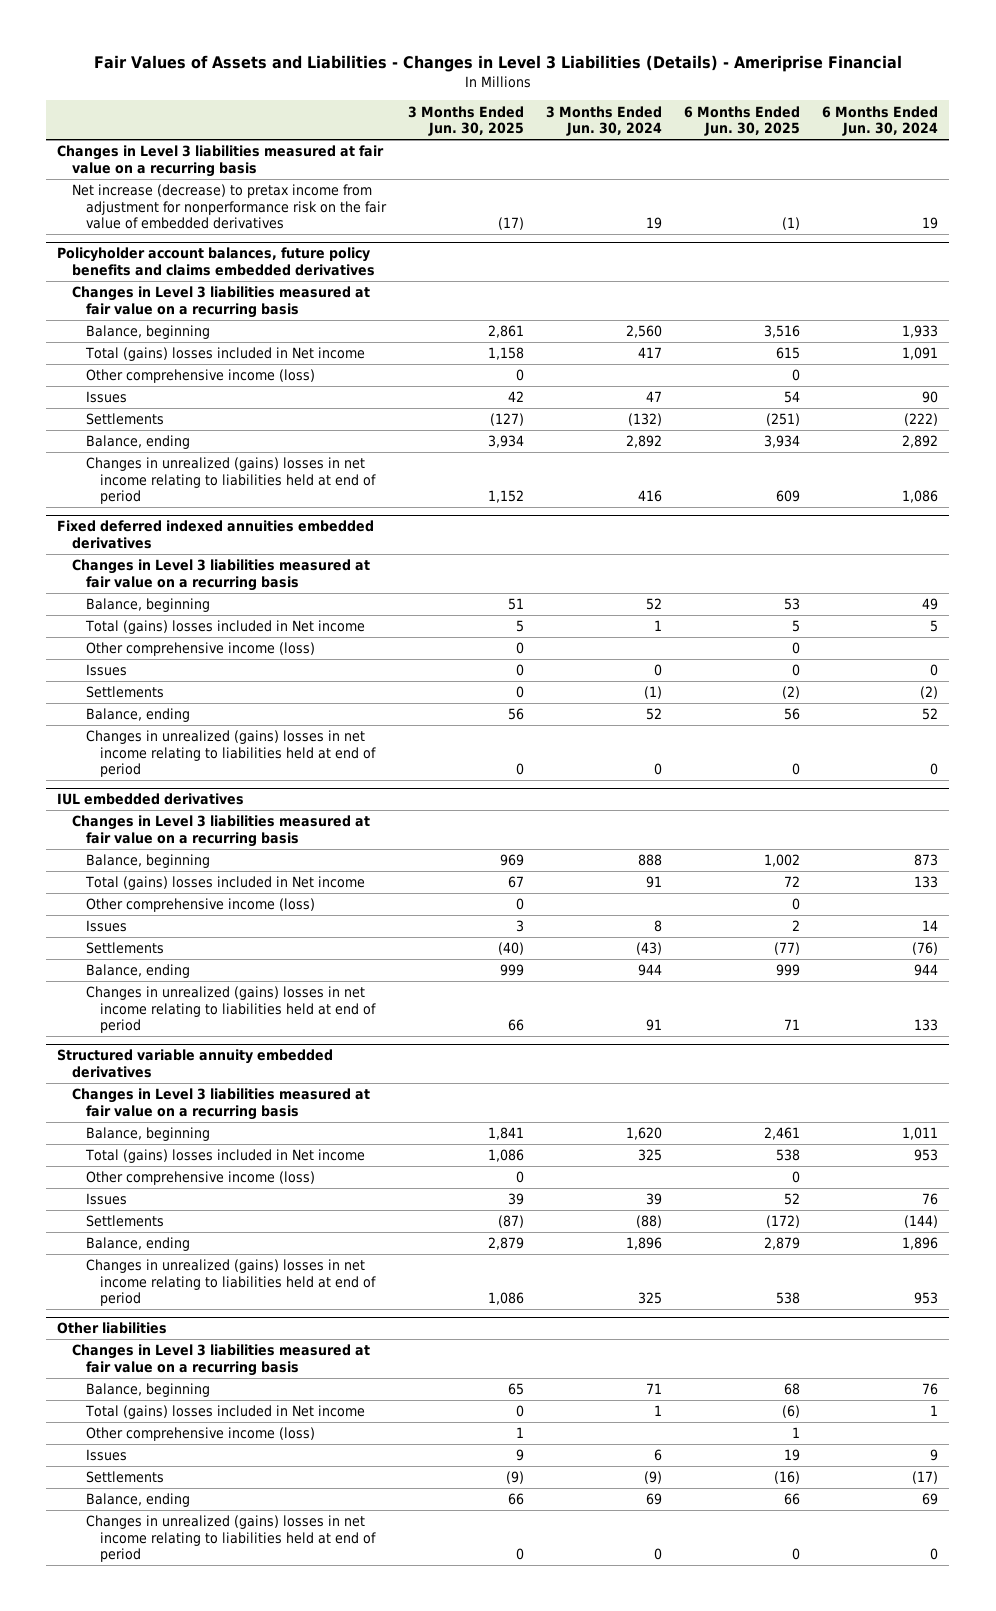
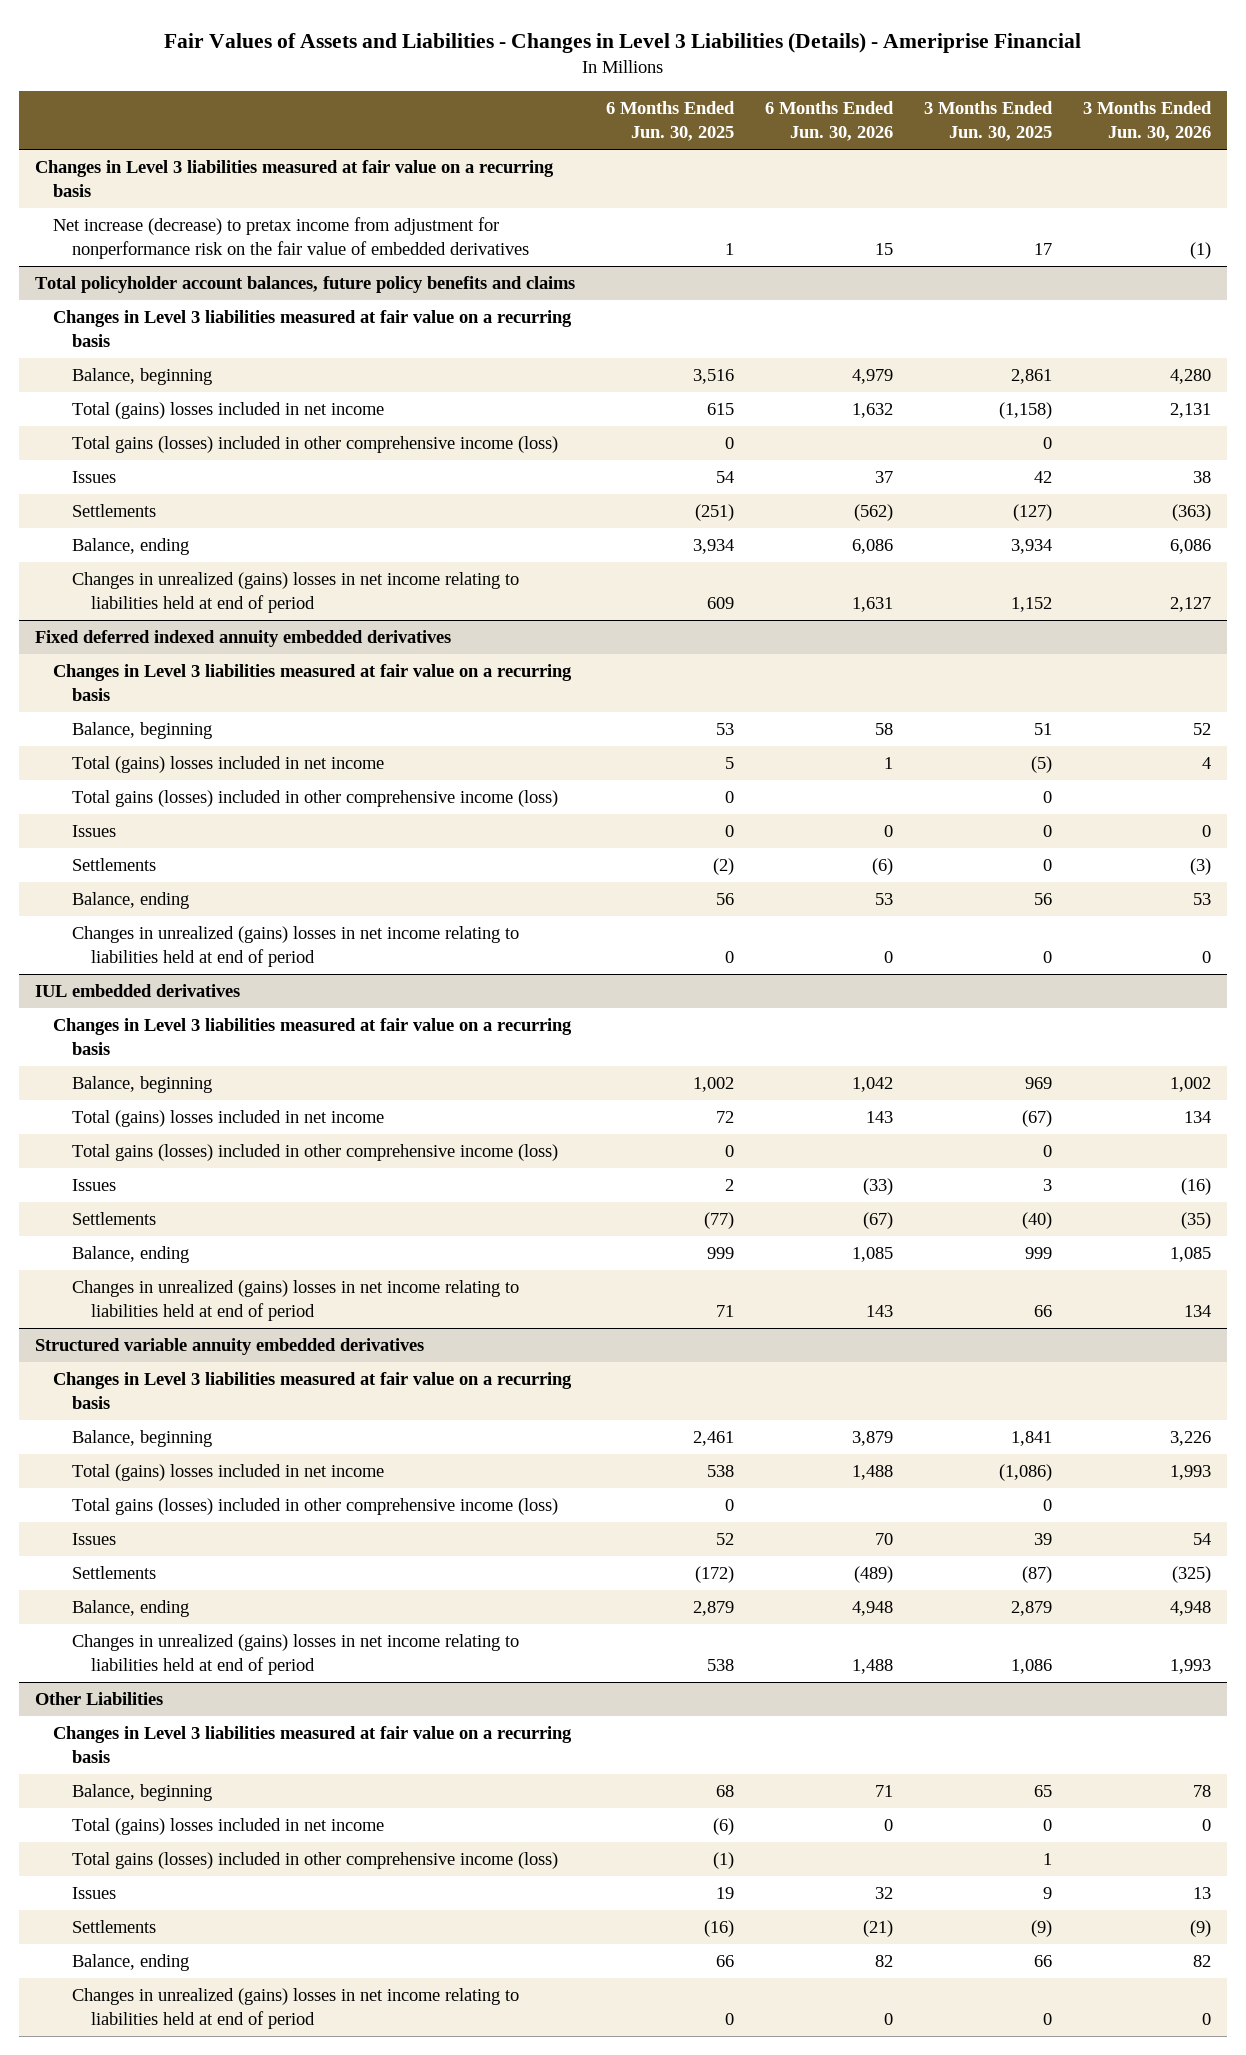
[546,105,663,137] 3 Months Ended Jun. 30, 2024 -> none
[822,105,939,137] 6 Months Ended Jun. 30, 2024 -> none
none -> [765,101,895,142] 6 Months Ended Jun. 30, 2026
none -> [1083,101,1213,142] 3 Months Ended Jun. 30, 2026
[497,217,524,231] (17) -> [1034,242,1053,255] 17
[782,217,801,231] (1) -> [724,242,734,255] 1
[57,247,375,276] Policyholder account balances, future policy benefits and claims embedded derivatives -> [34,275,575,293] Total policyholder account balances, future policy benefits and claims
[84,347,365,362] Total (gains) losses included in Net income -> [72,401,385,419] Total (gains) losses included in net income
[487,347,524,361] 1,158 -> [999,401,1053,419] (1,158)
[85,369,315,384] Other comprehensive income (loss) -> [72,435,559,453] Total gains (losses) included in other comprehensive income (loss)
[57,520,375,549] Fixed deferred indexed annuities embedded derivatives -> [34,629,451,647] Fixed deferred indexed annuity embedded derivatives
[84,620,365,635] Total (gains) losses included in Net income -> [72,755,385,773] Total (gains) losses included in net income
[515,620,524,633] 5 -> [1031,755,1053,773] (5)
[85,642,315,657] Other comprehensive income (loss) -> [72,789,559,807] Total gains (losses) included in other comprehensive income (loss)
[84,876,365,891] Total (gains) losses included in Net income -> [72,1109,385,1127] Total (gains) losses included in net income
[507,876,524,889] 67 -> [1022,1109,1053,1127] (67)
[85,898,315,913] Other comprehensive income (loss) -> [72,1143,559,1161] Total gains (losses) included in other comprehensive income (loss)
[84,1149,365,1164] Total (gains) losses included in Net income -> [72,1463,385,1481] Total (gains) losses included in net income
[487,1149,524,1163] 1,086 -> [999,1463,1053,1481] (1,086)
[85,1171,315,1186] Other comprehensive income (loss) -> [72,1497,559,1515] Total gains (losses) included in other comprehensive income (loss)
[57,1322,168,1335] Other liabilities -> [34,1691,163,1705] Other Liabilities
[84,1405,365,1420] Total (gains) losses included in Net income -> [72,1817,385,1835] Total (gains) losses included in net income
[85,1427,315,1442] Other comprehensive income (loss) -> [72,1851,559,1869] Total gains (losses) included in other comprehensive income (loss)
[792,1427,801,1439] 1 -> [712,1851,734,1869] (1)

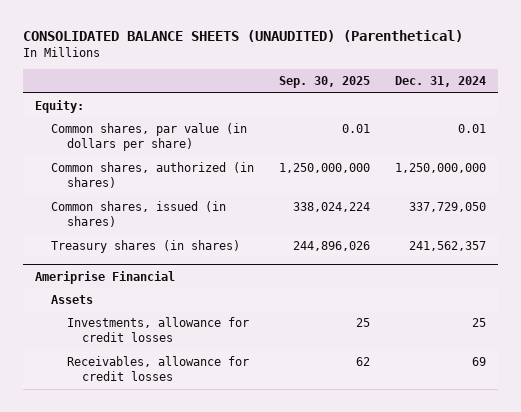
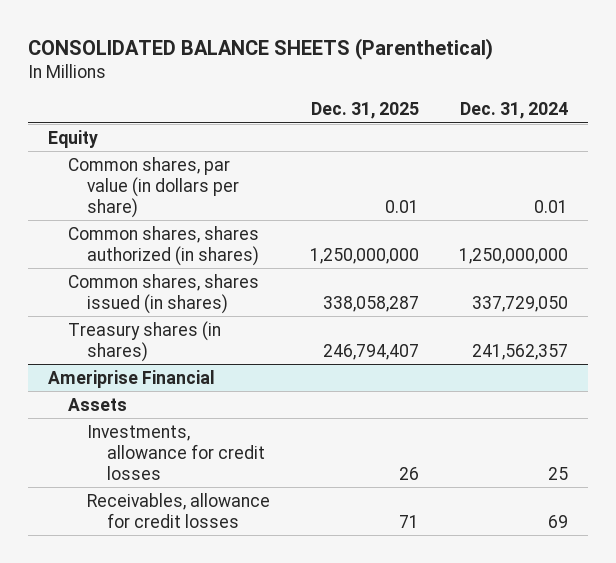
[23,30,464,43] CONSOLIDATED BALANCE SHEETS (UNAUDITED) (Parenthetical) -> [28,37,494,60] CONSOLIDATED BALANCE SHEETS (Parenthetical)
[278,76,370,89] Sep. 30, 2025 -> none
none -> [311,102,420,120] Dec. 31, 2025
[35,100,85,114] Equity: -> [47,129,98,148] Equity
[51,162,255,189] Common shares, authorized (in shares) -> [67,225,260,266] Common shares, shares authorized (in shares)
[51,201,227,228] Common shares, issued (in shares) -> [67,273,259,314] Common shares, shares issued (in shares)

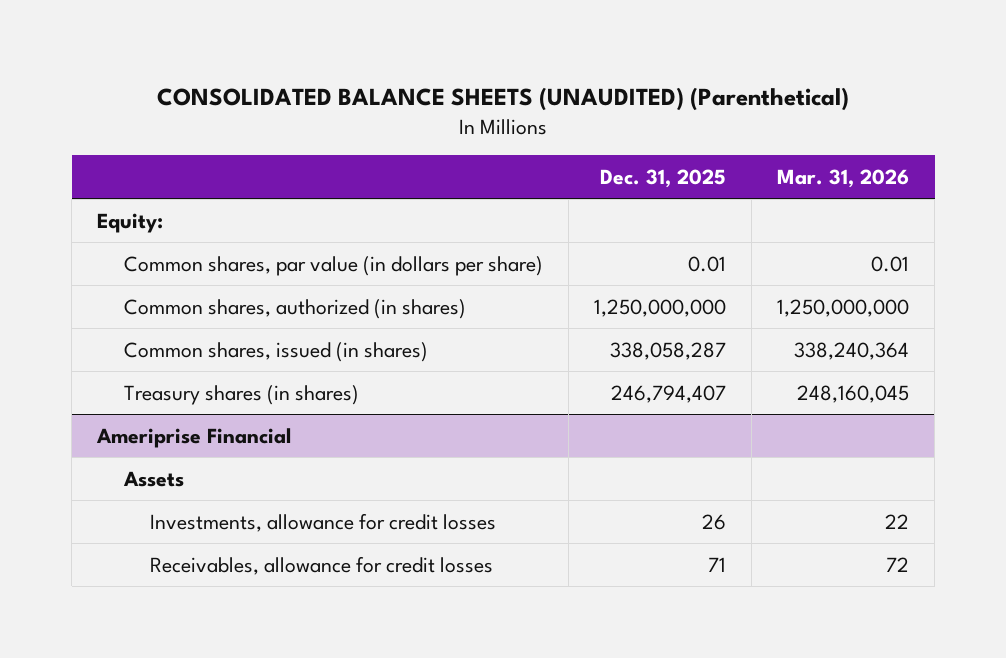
[28,37,494,60] CONSOLIDATED BALANCE SHEETS (Parenthetical) -> [157,86,850,111] CONSOLIDATED BALANCE SHEETS (UNAUDITED) (Parenthetical)
[459,102,568,120] Dec. 31, 2024 -> none
none -> [777,168,910,188] Mar. 31, 2026
[47,129,98,148] Equity -> [97,212,164,233] Equity:
[67,225,260,266] Common shares, shares authorized (in shares) -> [123,298,466,319] Common shares, authorized (in shares)
[67,273,259,314] Common shares, shares issued (in shares) -> [123,341,428,362] Common shares, issued (in shares)

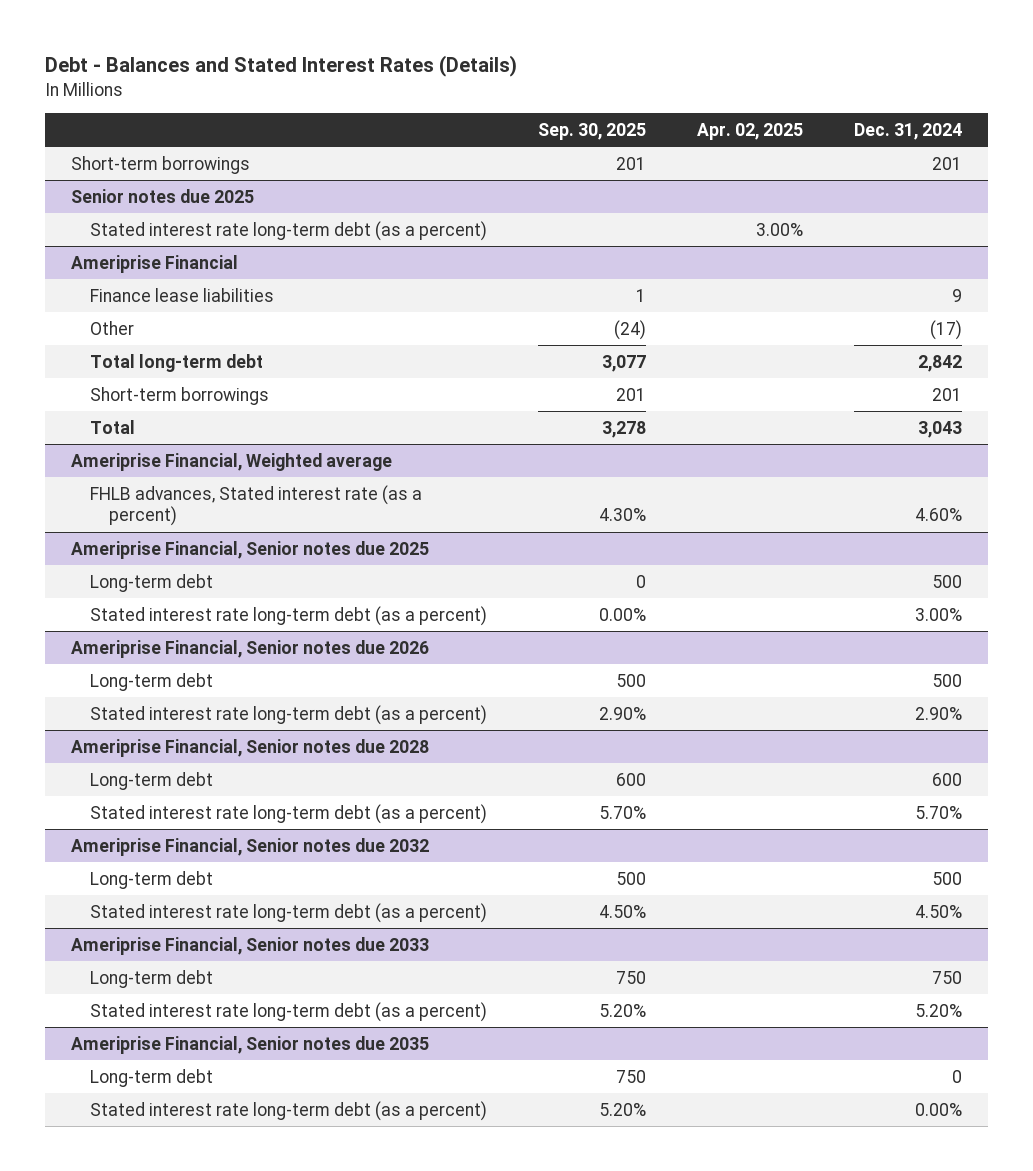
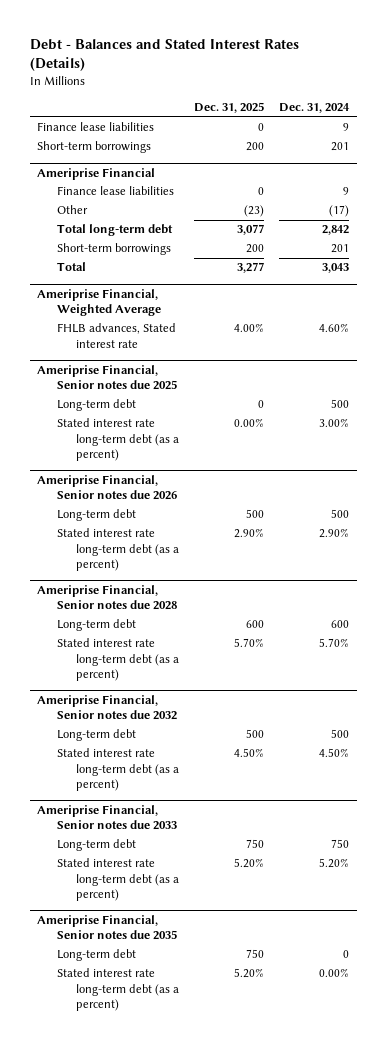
[538,122,647,140] Sep. 30, 2025 -> none
[697,122,804,140] Apr. 02, 2025 -> none
none -> [194,102,265,114] Dec. 31, 2025
none -> [37,122,155,132] Finance lease liabilities
[70,188,254,203] Senior notes due 2025 -> none
[89,220,487,241] Stated interest rate long-term debt (as a percent) -> none
[70,452,392,471] Ameriprise Financial, Weighted average -> [37,289,161,317] Ameriprise Financial, Weighted Average
[89,484,422,527] FHLB advances, Stated interest rate (as a percent) -> [56,323,176,348] FHLB advances, Stated interest rate

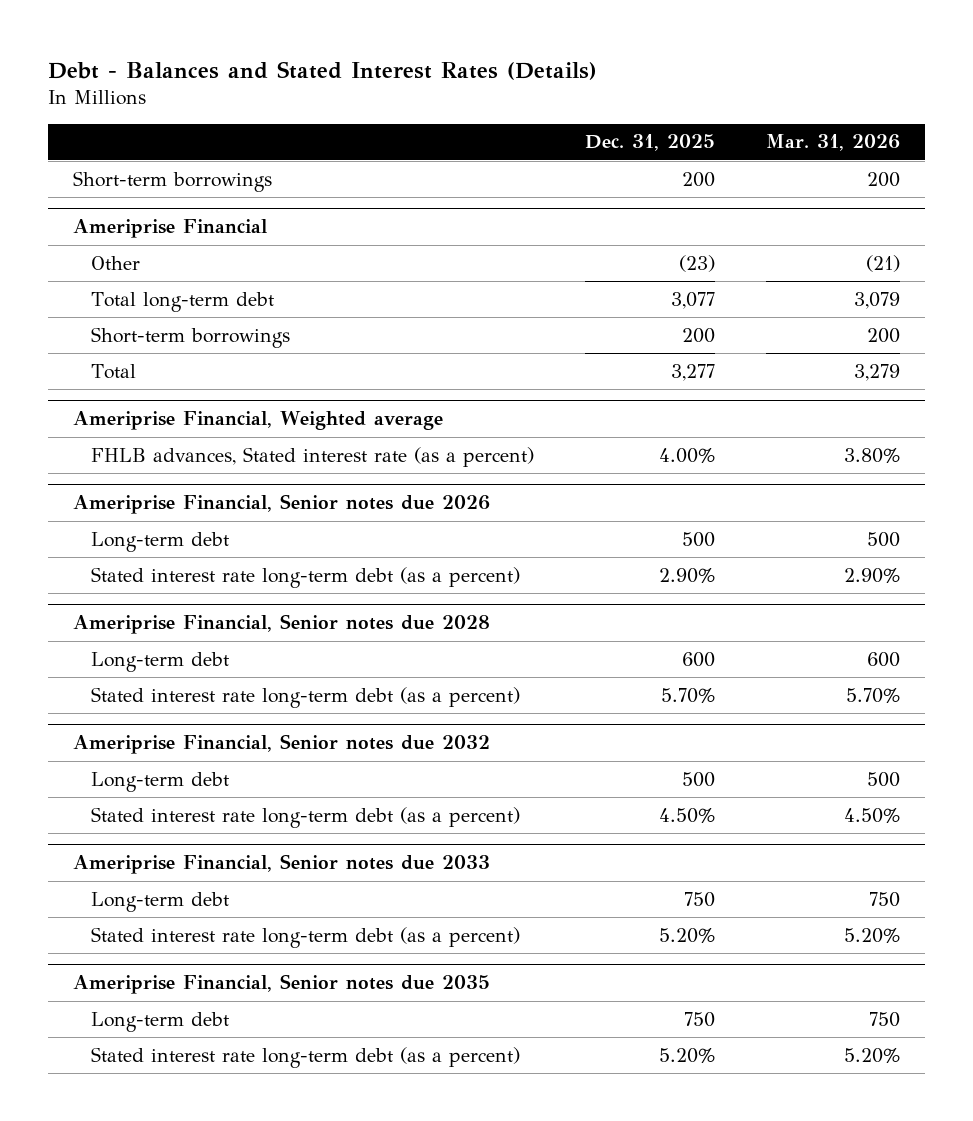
[279,103,351,114] Dec. 31, 2024 -> none
none -> [765,134,900,152] Mar. 31, 2026
[37,122,155,132] Finance lease liabilities -> none
[56,186,174,196] Finance lease liabilities -> none
[37,365,177,391] Ameriprise Financial, Senior notes due 2025 -> none
[56,399,136,412] Long-term debt -> none
[56,418,179,461] Stated interest rate long-term debt (as a percent) -> none
[37,289,161,317] Ameriprise Financial, Weighted Average -> [73,411,444,431] Ameriprise Financial, Weighted average
[56,323,176,348] FHLB advances, Stated interest rate -> [90,446,534,467] FHLB advances, Stated interest rate (as a percent)

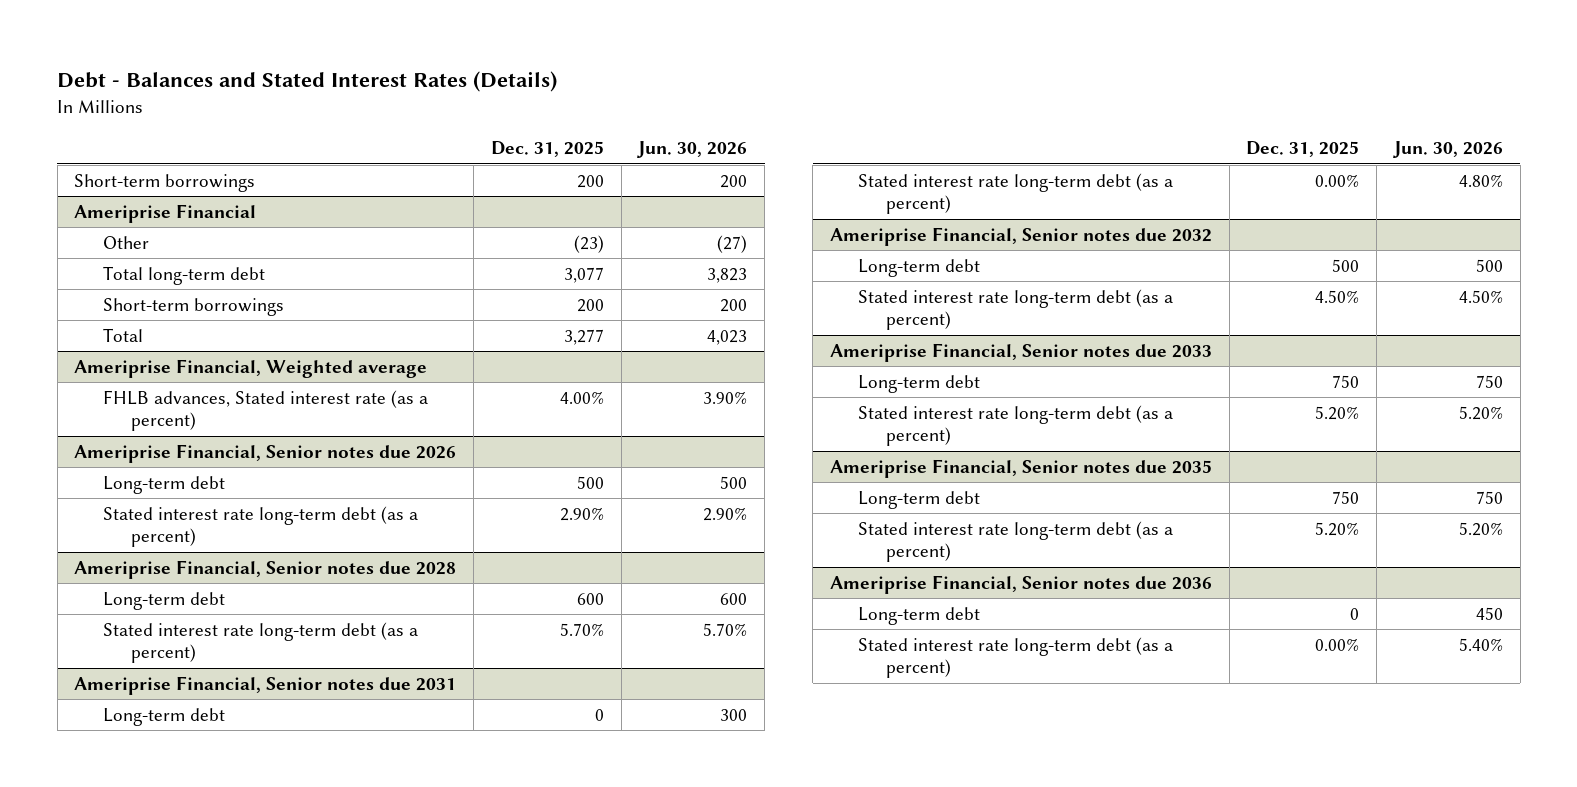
[765,134,900,152] Mar. 31, 2026 -> none
none -> [637,141,748,159] Jun. 30, 2026
none -> [74,675,457,695] Ameriprise Financial, Senior notes due 2031
none -> [102,707,225,726] Long-term debt
none -> [858,172,1174,215] Stated interest rate long-term debt (as a percent)
none -> [829,574,1212,594] Ameriprise Financial, Senior notes due 2036
none -> [858,606,981,625] Long-term debt
none -> [858,636,1174,679] Stated interest rate long-term debt (as a percent)

